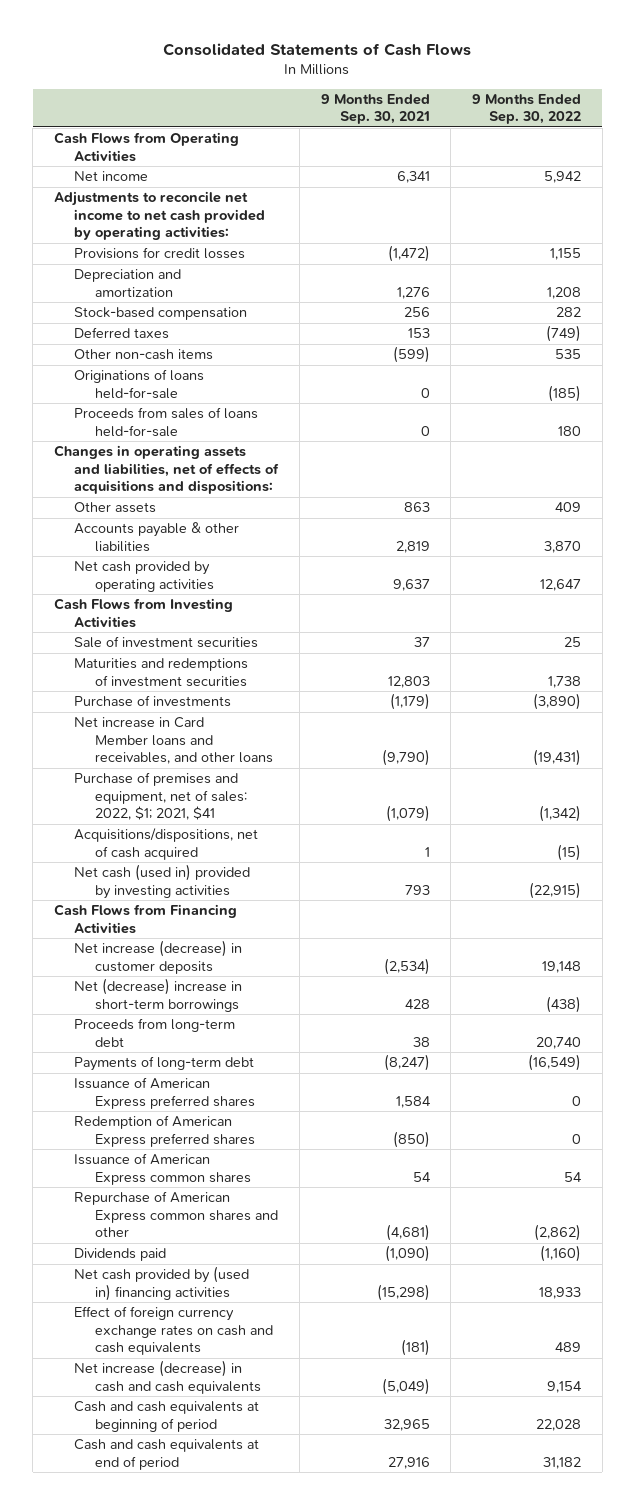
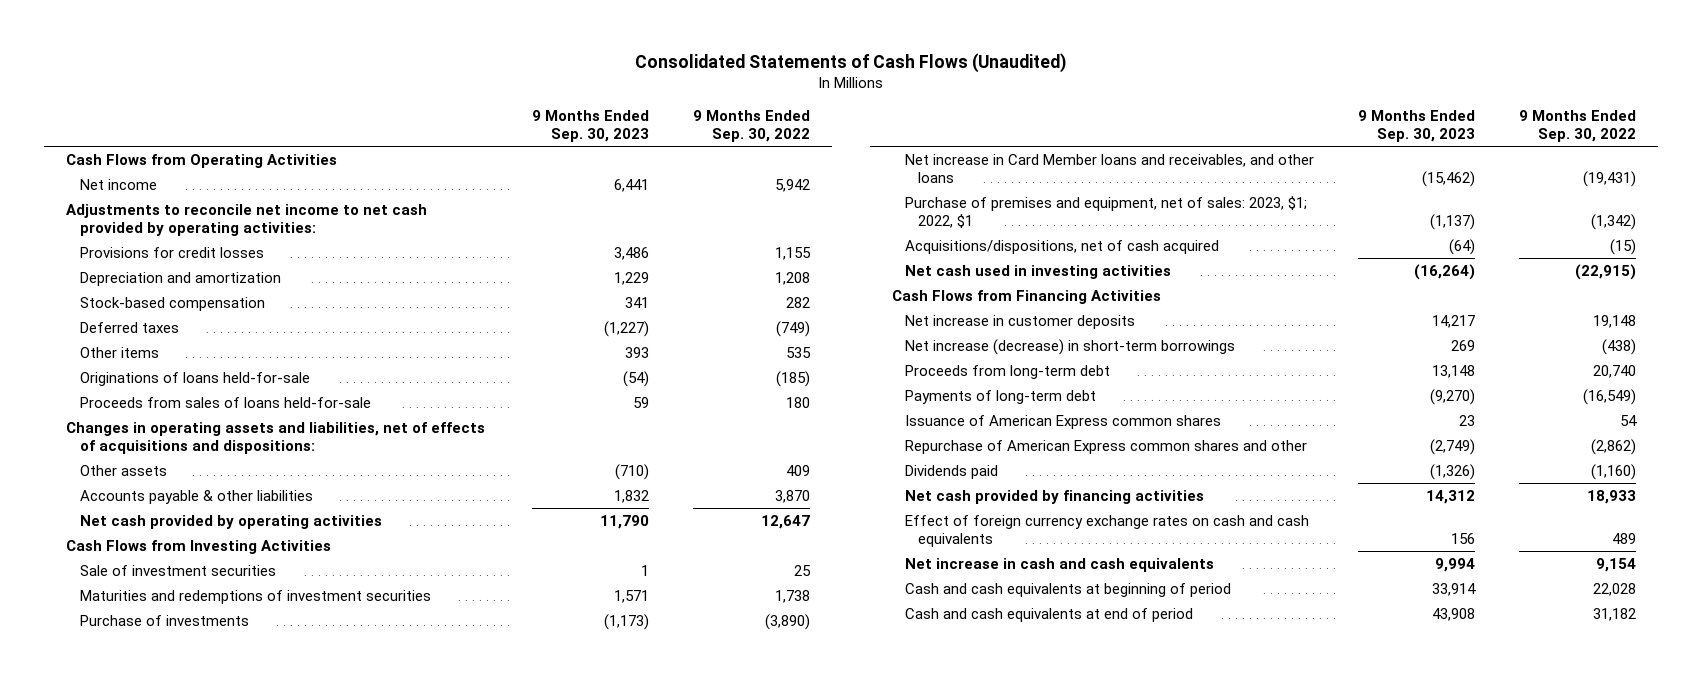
[163,42,472,56] Consolidated Statements of Cash Flows -> [634,52,1066,73] Consolidated Statements of Cash Flows (Unaudited)
[320,93,430,125] 9 Months Ended Sep. 30, 2021 -> none
none -> [532,109,650,143] 9 Months Ended Sep. 30, 2023
[74,349,214,361] Other non-cash items -> [79,346,159,358] Other items
[74,772,248,821] Purchase of premises and equipment, net of sales: 2022, $1; 2021, $41 -> [905,195,1308,229] Purchase of premises and equipment, net of sales: 2023, $1; 2022, $1
[74,864,251,899] Net cash (used in) provided by investing activities -> [905,264,1172,279] Net cash used in investing activities
[74,940,243,974] Net increase (decrease) in customer deposits -> [905,314,1136,329] Net increase in customer deposits
[74,978,243,1012] Net (decrease) increase in short-term borrowings -> [905,338,1236,355] Net increase (decrease) in short-term borrowings
[74,1077,256,1109] Issuance of American Express preferred shares -> none
[74,1115,256,1147] Redemption of American Express preferred shares -> none
[74,1266,250,1301] Net cash provided by (used in) financing activities -> [905,489,1205,504] Net cash provided by financing activities
[74,1360,262,1394] Net increase (decrease) in cash and cash equivalents -> [905,557,1215,572] Net increase in cash and cash equivalents

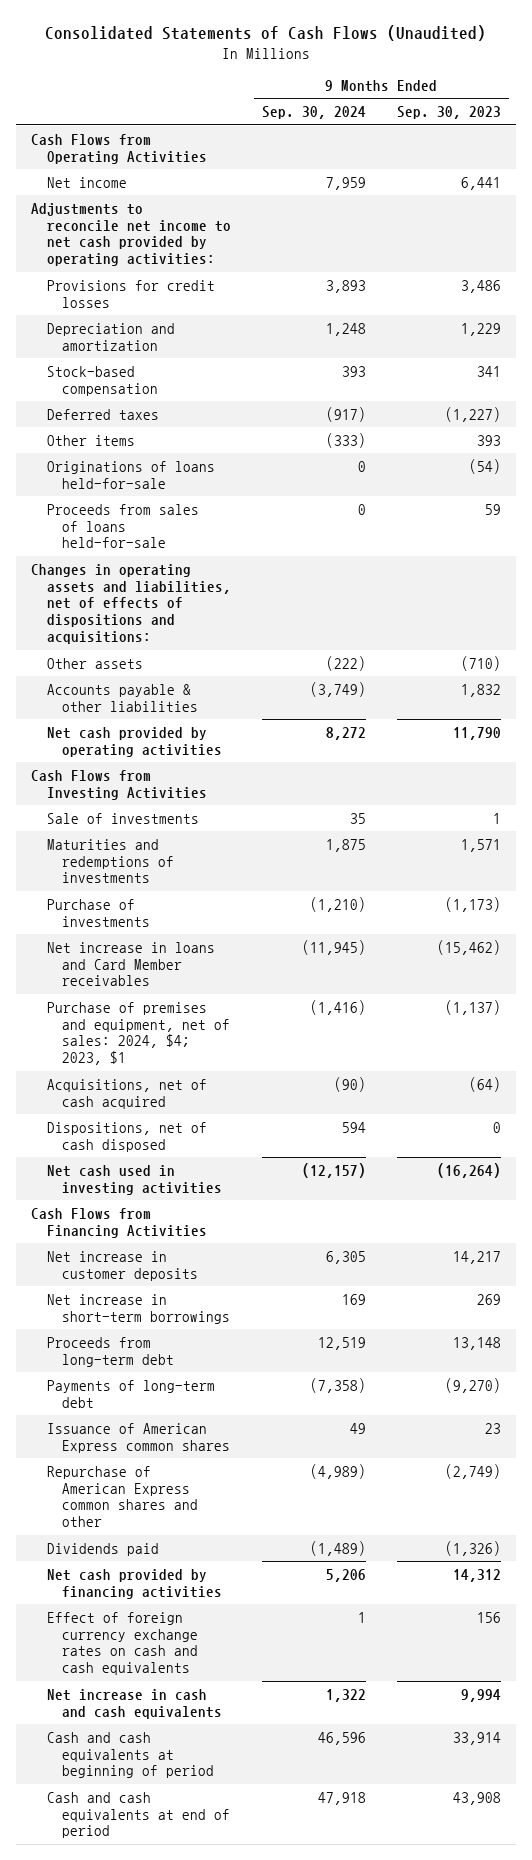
[693,109,811,143] 9 Months Ended Sep. 30, 2022 -> none
none -> [261,106,366,120] Sep. 30, 2024
[66,421,486,455] Changes in operating assets and liabilities, net of effects of acquisitions and dispositions: -> [31,563,231,645] Changes in operating assets and liabilities, net of effects of dispositions and acquisitions:
[79,564,276,576] Sale of investment securities -> [46,812,199,824] Sale of investments
[79,589,431,604] Maturities and redemptions of investment securities -> [46,838,174,884] Maturities and redemptions of investments
[905,153,1315,184] Net increase in Card Member loans and receivables, and other loans -> [46,941,215,987] Net increase in loans and Card Member receivables
[905,195,1308,229] Purchase of premises and equipment, net of sales: 2023, $1; 2022, $1 -> [46,1001,230,1066] Purchase of premises and equipment, net of sales: 2024, $4; 2023, $1
[905,239,1220,254] Acquisitions/dispositions, net of cash acquired -> [46,1078,207,1109] Acquisitions, net of cash acquired
none -> [46,1121,207,1152] Dispositions, net of cash disposed
[905,338,1236,355] Net increase (decrease) in short-term borrowings -> [46,1293,230,1324] Net increase in short-term borrowings

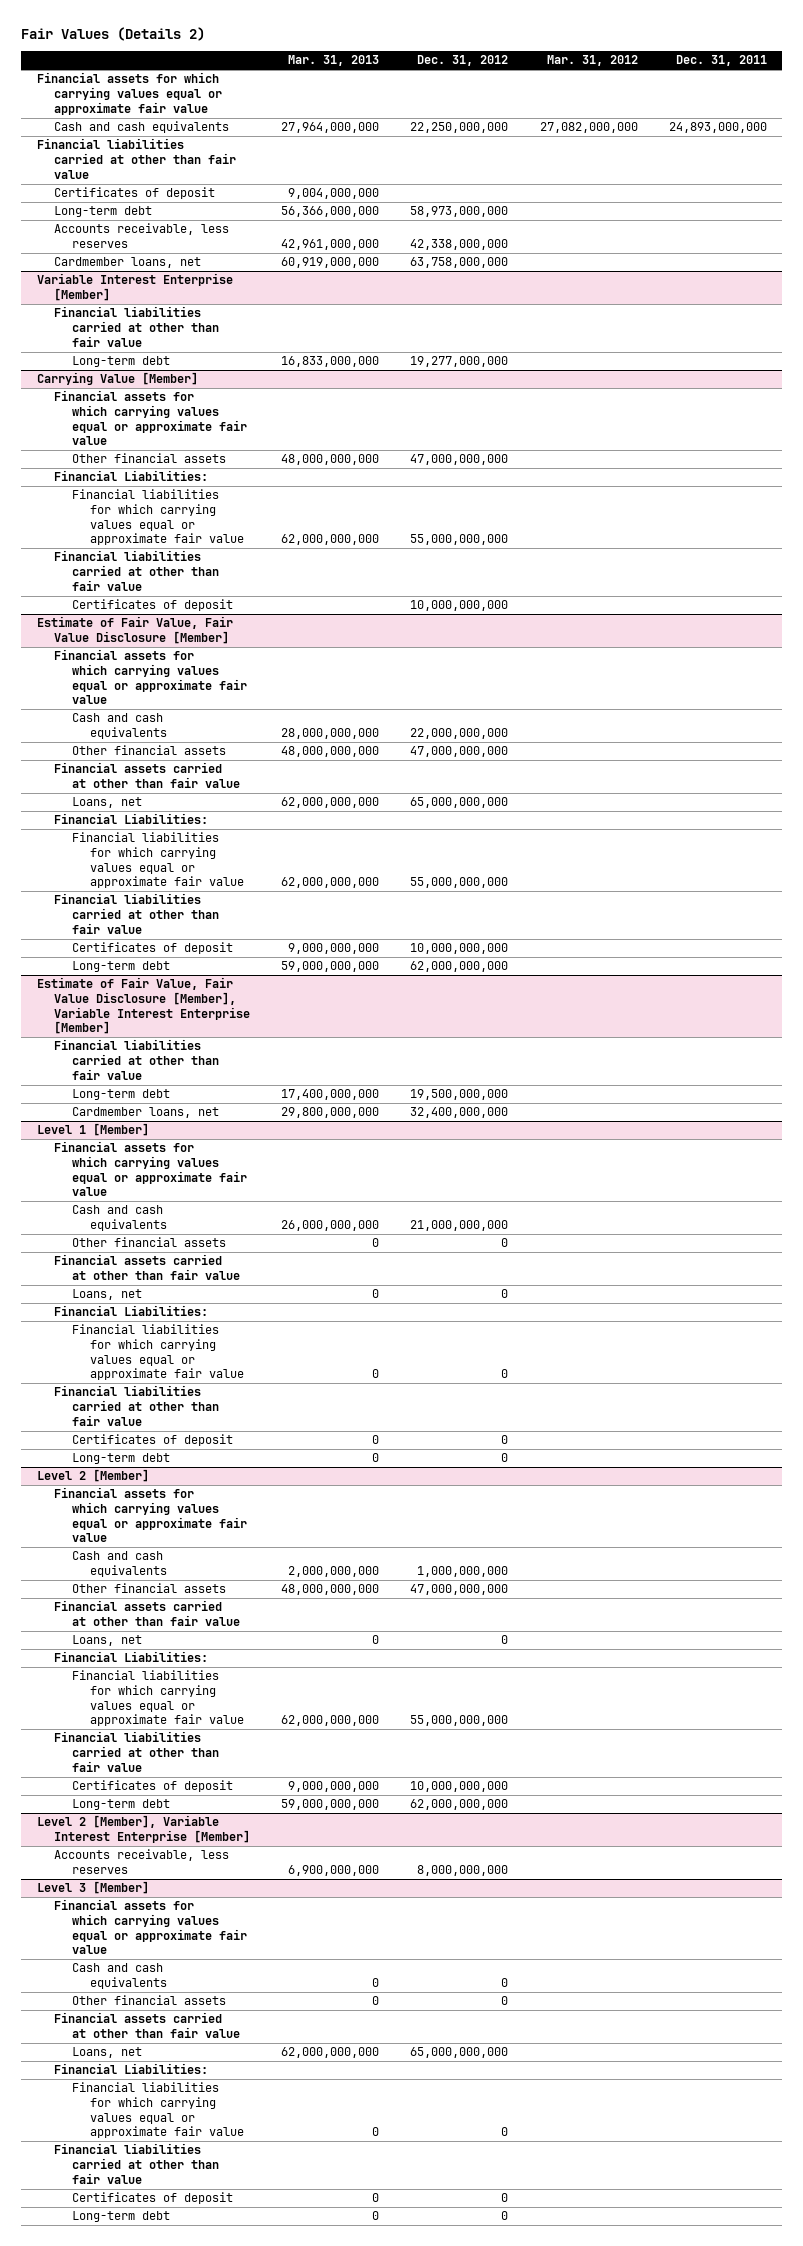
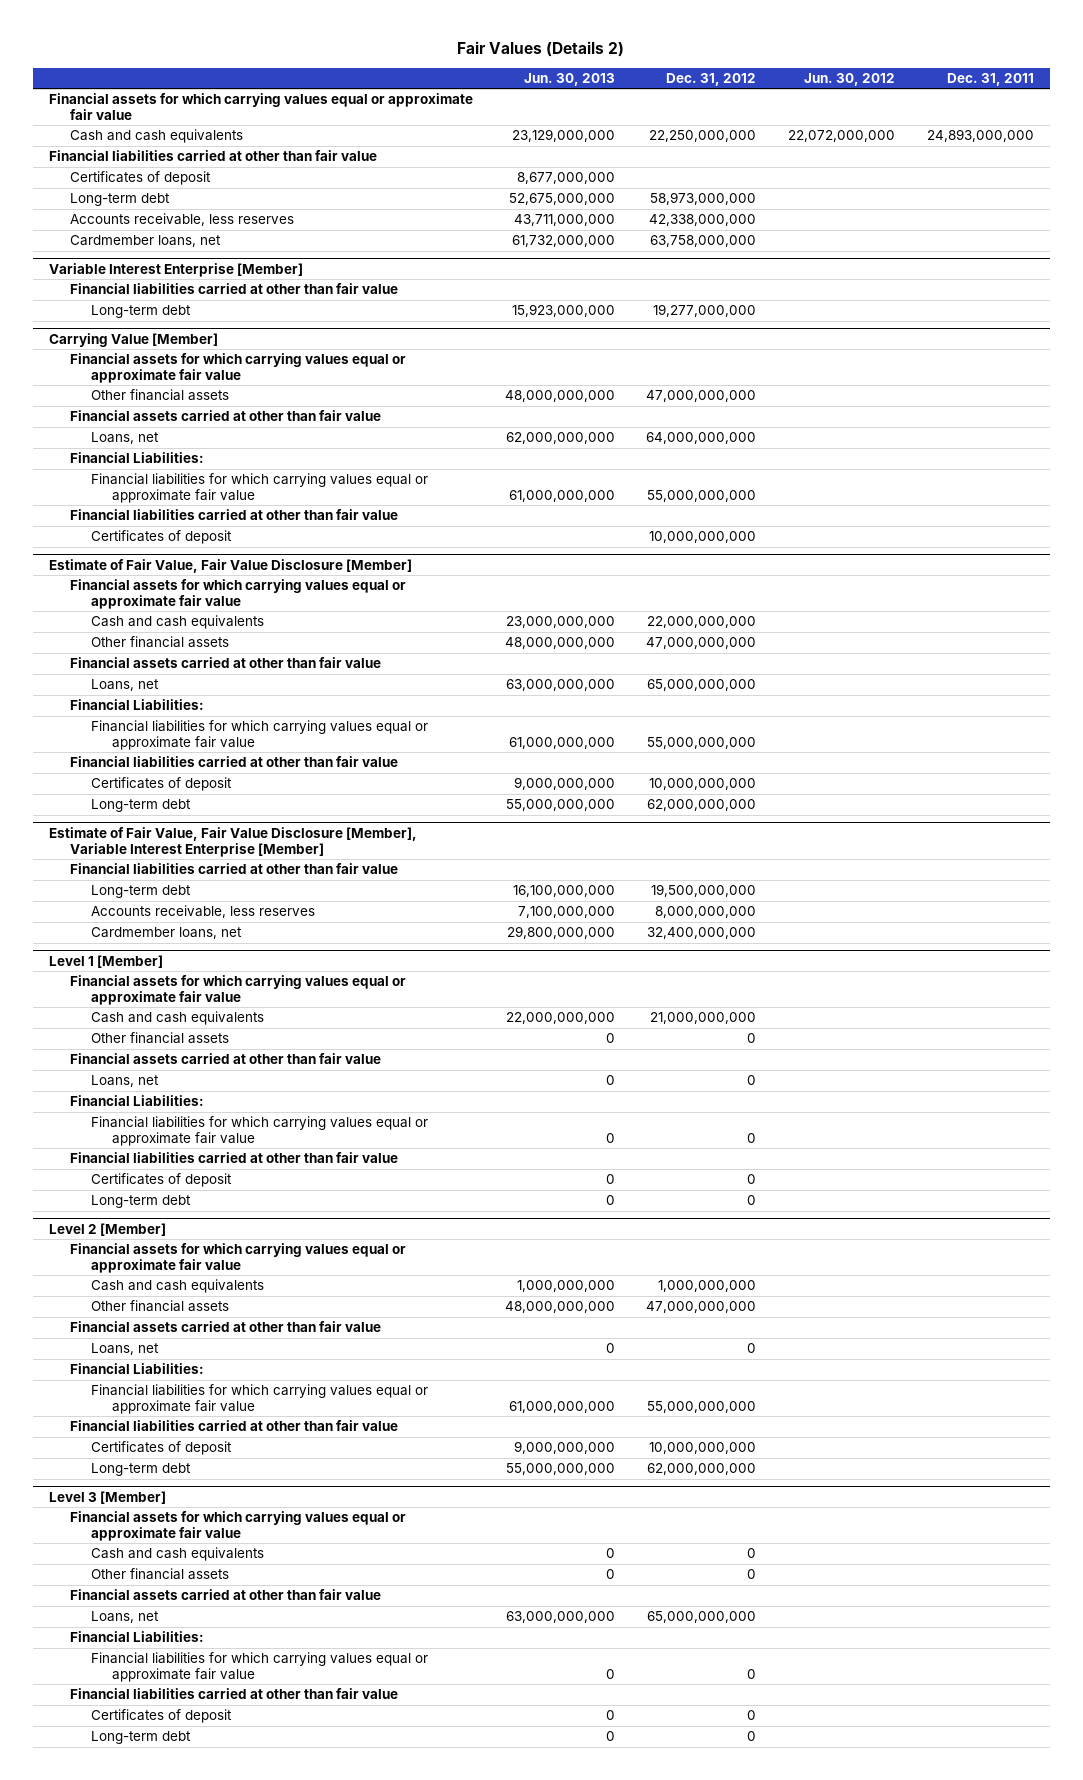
[288,55,380,67] Mar. 31, 2013 -> none
[546,55,638,67] Mar. 31, 2012 -> none
none -> [523,72,615,86] Jun. 30, 2013
none -> [804,72,896,86] Jun. 30, 2012
none -> [70,410,382,422] Financial assets carried at other than fair value
none -> [91,432,160,445] Loans, net
none -> [91,905,316,919] Accounts receivable, less reserves
[36,1815,251,1844] Level 2 [Member], Variable Interest Enterprise [Member] -> none
[54,1849,230,1875] Accounts receivable, less reserves -> none

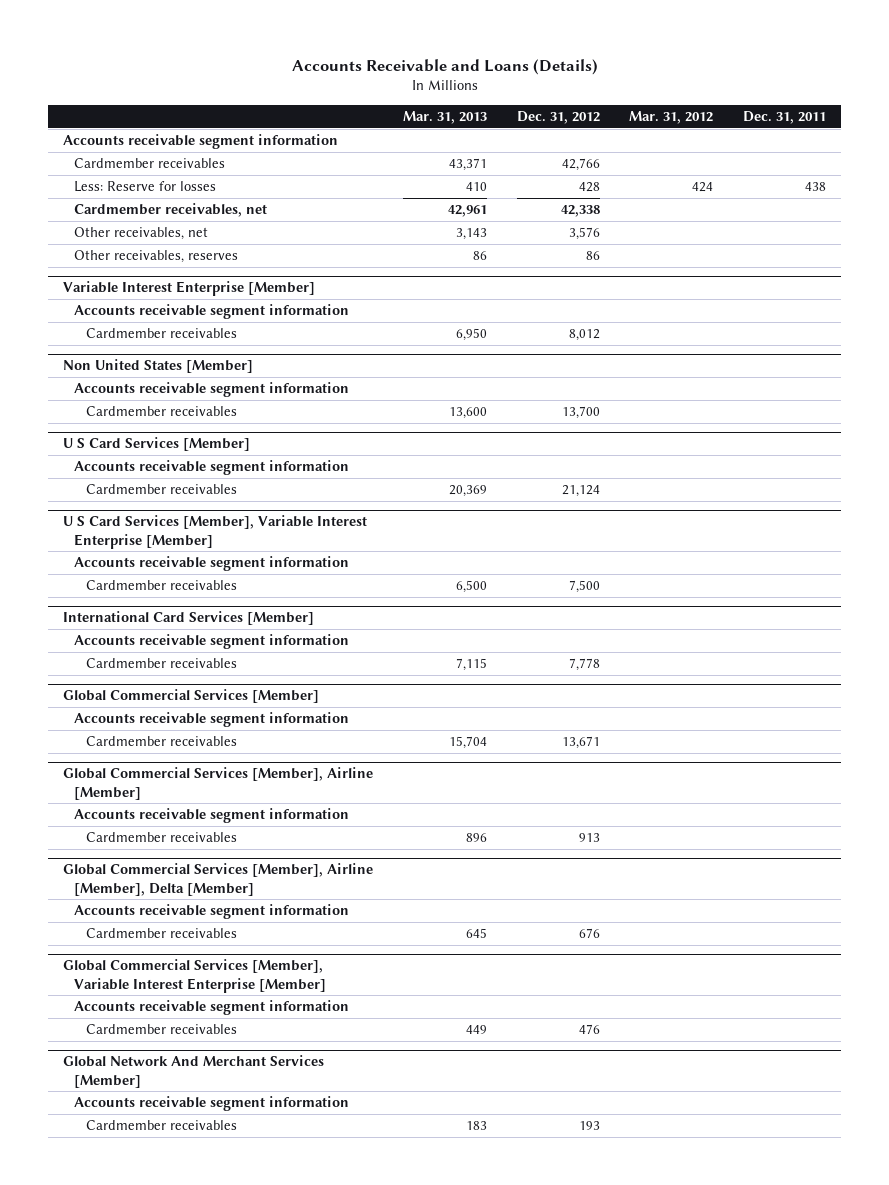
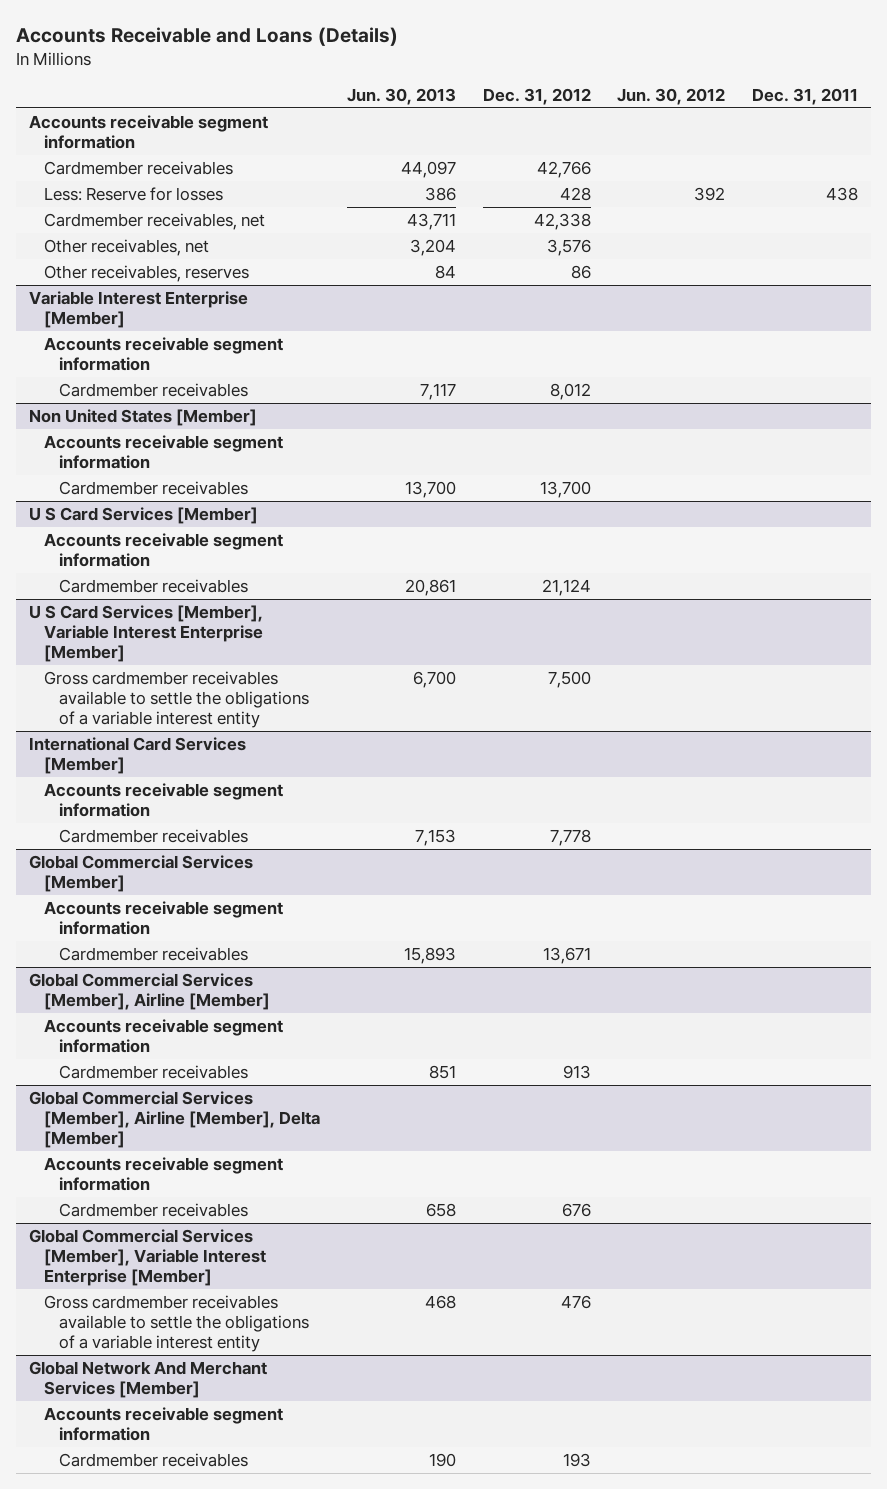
[402,110,487,124] Mar. 31, 2013 -> none
[629,110,714,124] Mar. 31, 2012 -> none
none -> [346,87,456,105] Jun. 30, 2013
none -> [617,87,726,105] Jun. 30, 2012
[74,556,350,572] Accounts receivable segment information -> none
[85,580,237,591] Cardmember receivables -> none
none -> [44,671,310,729] Gross cardmember receivables available to settle the obligations of a variable interest entity
[74,1000,350,1016] Accounts receivable segment information -> none
[85,1024,237,1035] Cardmember receivables -> [44,1295,310,1353] Gross cardmember receivables available to settle the obligations of a variable interest entity

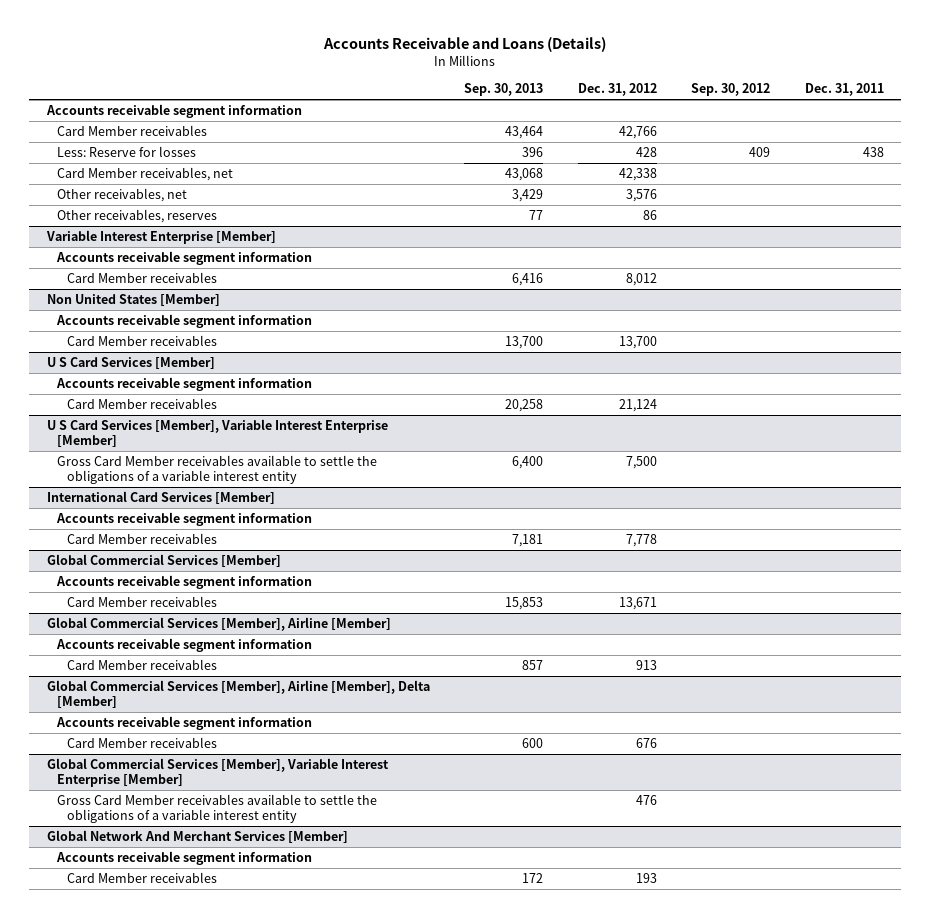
[346,87,456,105] Jun. 30, 2013 -> none
[617,87,726,105] Jun. 30, 2012 -> none
none -> [464,83,544,97] Sep. 30, 2013
none -> [691,83,771,97] Sep. 30, 2012
[44,161,234,176] Cardmember receivables -> [56,125,207,137] Card Member receivables
[44,213,266,231] Cardmember receivables, net -> [56,167,233,182] Card Member receivables, net
[59,383,249,398] Cardmember receivables -> [66,272,217,284] Card Member receivables
[59,481,249,496] Cardmember receivables -> [66,335,217,347] Card Member receivables
[59,579,249,594] Cardmember receivables -> [66,398,217,410] Card Member receivables
[44,671,310,729] Gross cardmember receivables available to settle the obligations of a variable interest entity -> [56,455,377,485] Gross Card Member receivables available to settle the obligations of a variable interest entity
[59,829,249,844] Cardmember receivables -> [66,533,217,545] Card Member receivables
[59,947,249,962] Cardmember receivables -> [66,596,217,608] Card Member receivables
[59,1065,249,1080] Cardmember receivables -> [66,659,217,671] Card Member receivables
[59,1203,249,1218] Cardmember receivables -> [66,737,217,749] Card Member receivables
[44,1295,310,1353] Gross cardmember receivables available to settle the obligations of a variable interest entity -> [56,794,377,824] Gross Card Member receivables available to settle the obligations of a variable interest entity
[59,1453,249,1468] Cardmember receivables -> [66,872,217,884] Card Member receivables

